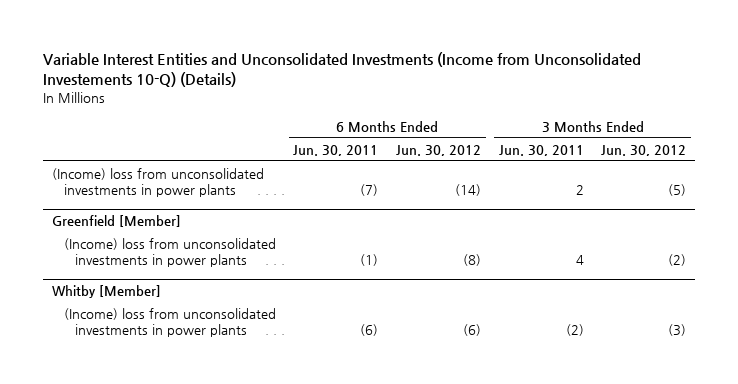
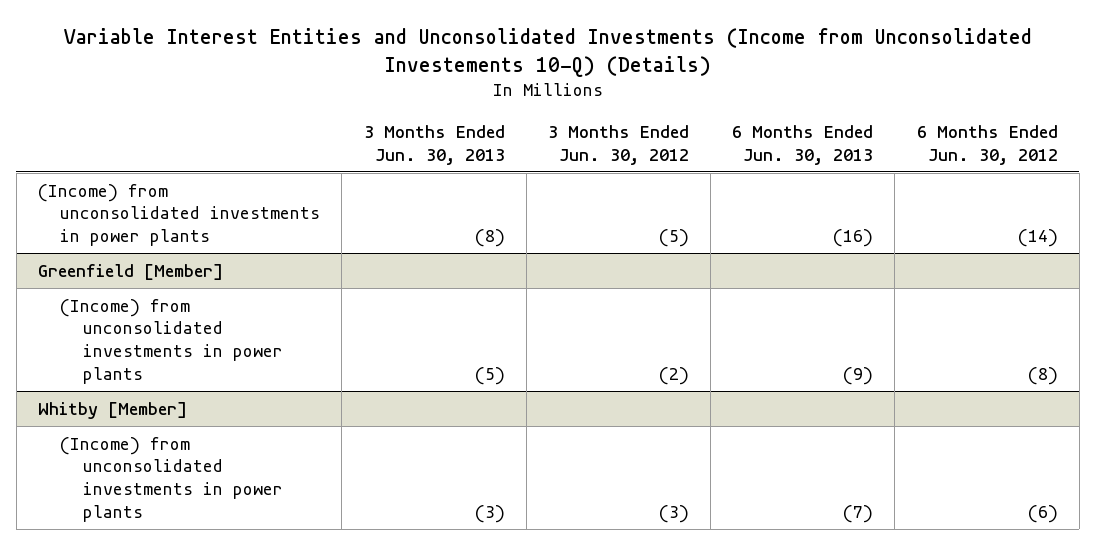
[293,144,379,156] Jun. 30, 2011 -> none
[498,144,584,156] Jun. 30, 2011 -> none
none -> [363,125,505,165] 3 Months Ended Jun. 30, 2013
none -> [732,125,874,165] 6 Months Ended Jun. 30, 2013
[51,168,264,198] (Income) loss from unconsolidated investments in power plants -> [37,183,321,247] (Income) from unconsolidated investments in power plants
[63,238,276,268] (Income) loss from unconsolidated investments in power plants -> [60,298,283,384] (Income) from unconsolidated investments in power plants
[63,308,276,338] (Income) loss from unconsolidated investments in power plants -> [60,436,283,522] (Income) from unconsolidated investments in power plants

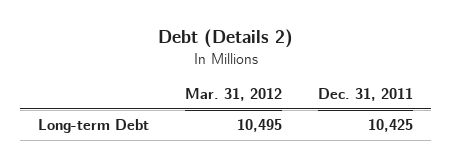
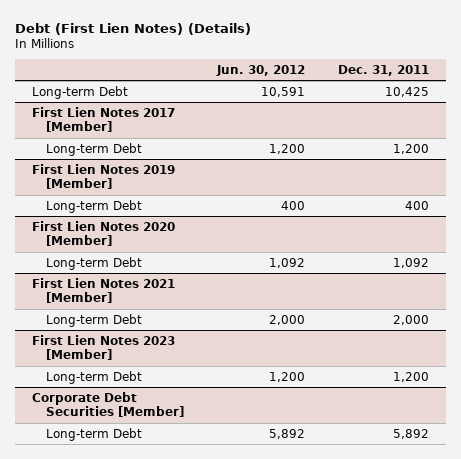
[157,29,293,49] Debt (Details 2) -> [15,22,252,35] Debt (First Lien Notes) (Details)
[185,88,283,102] Mar. 31, 2012 -> none
none -> [215,64,305,76] Jun. 30, 2012
none -> [31,106,175,133] First Lien Notes 2017 [Member]
none -> [45,142,142,156] Long-term Debt
none -> [31,163,175,190] First Lien Notes 2019 [Member]
none -> [45,199,142,213] Long-term Debt
none -> [31,220,175,247] First Lien Notes 2020 [Member]
none -> [45,256,142,270] Long-term Debt
none -> [31,277,175,304] First Lien Notes 2021 [Member]
none -> [45,313,142,327] Long-term Debt
none -> [31,334,175,361] First Lien Notes 2023 [Member]
none -> [45,370,142,384] Long-term Debt
none -> [31,391,184,418] Corporate Debt Securities [Member]
none -> [45,427,142,441] Long-term Debt

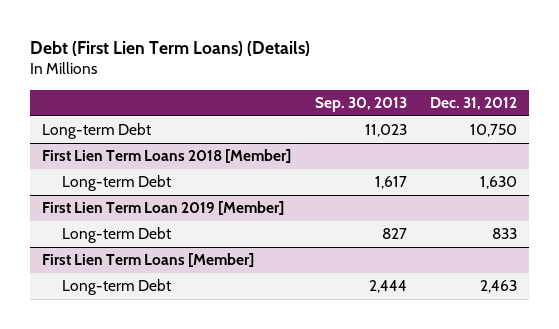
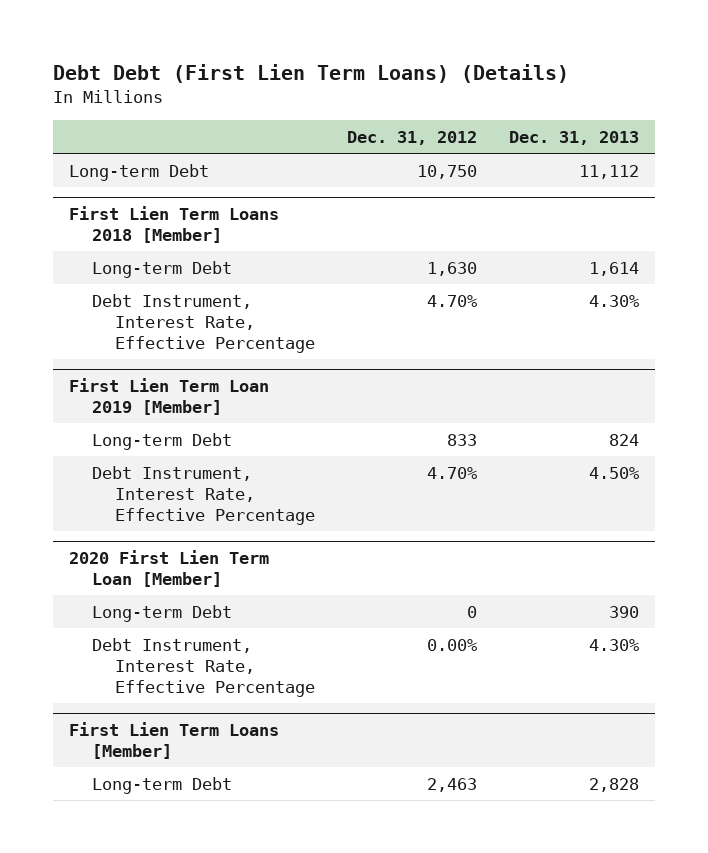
[29,40,310,56] Debt (First Lien Term Loans) (Details) -> [53,64,570,84] Debt Debt (First Lien Term Loans) (Details)
[314,96,407,112] Sep. 30, 2013 -> none
none -> [508,131,639,146] Dec. 31, 2013
none -> [92,293,315,353] Debt Instrument, Interest Rate, Effective Percentage
none -> [92,465,315,525] Debt Instrument, Interest Rate, Effective Percentage
none -> [69,550,270,588] 2020 First Lien Term Loan [Member]
none -> [92,604,233,622] Long-term Debt
none -> [92,637,315,697] Debt Instrument, Interest Rate, Effective Percentage

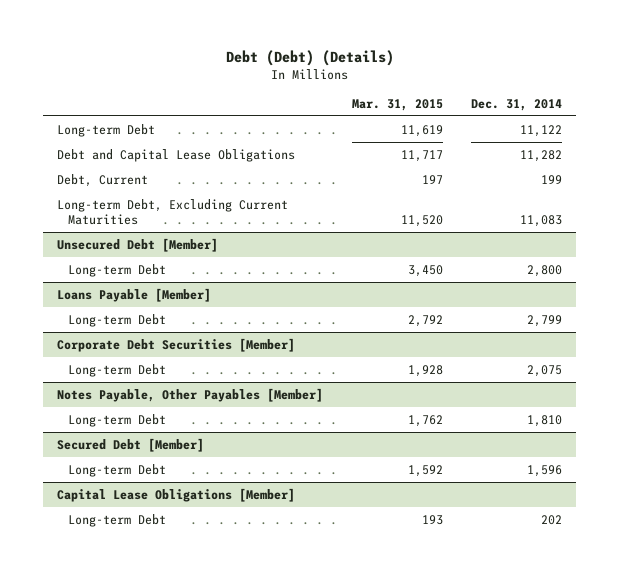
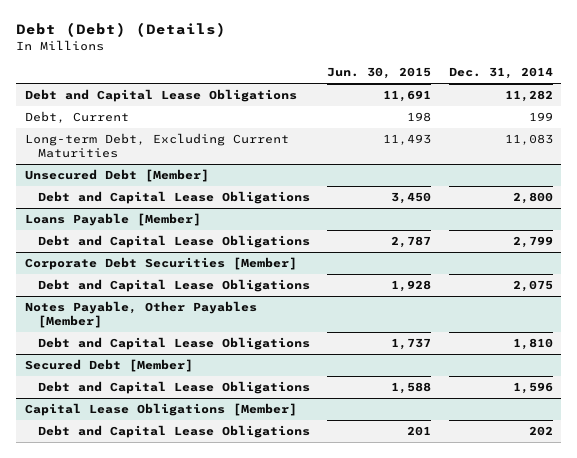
[351,98,443,111] Mar. 31, 2015 -> none
none -> [327,67,432,80] Jun. 30, 2015
[57,123,156,137] Long-term Debt -> none
[68,263,167,277] Long-term Debt -> none
none -> [37,191,310,205] Debt and Capital Lease Obligations
[68,313,167,327] Long-term Debt -> [37,235,310,249] Debt and Capital Lease Obligations
[68,363,167,377] Long-term Debt -> [37,279,310,293] Debt and Capital Lease Obligations
[68,413,167,427] Long-term Debt -> [37,337,310,351] Debt and Capital Lease Obligations
[68,463,167,477] Long-term Debt -> [37,381,310,395] Debt and Capital Lease Obligations
[68,513,167,527] Long-term Debt -> none
none -> [37,425,310,439] Debt and Capital Lease Obligations

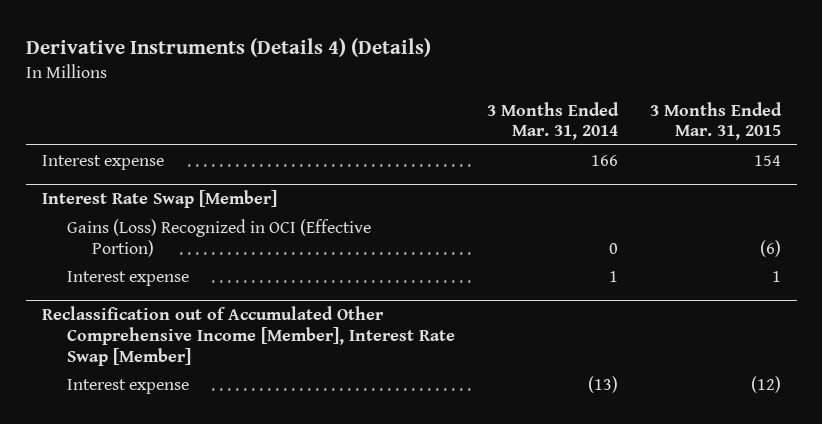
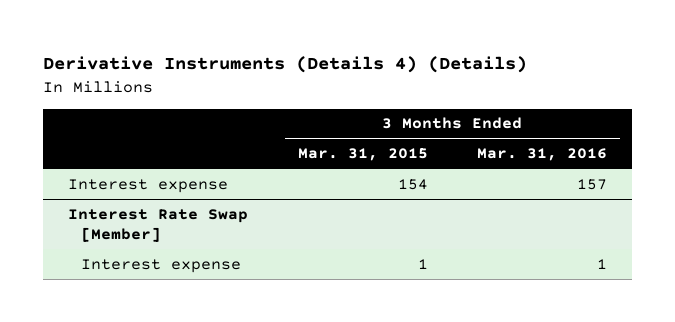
[486,101,619,141] 3 Months Ended Mar. 31, 2014 -> none
none -> [477,148,608,162] Mar. 31, 2016
[66,218,371,257] Gains (Loss) Recognized in OCI (Effective Portion) -> none
[41,306,455,366] Reclassification out of Accumulated Other Comprehensive Income [Member], Interest Rate Swap [Member] -> none
[66,378,189,394] Interest expense -> none

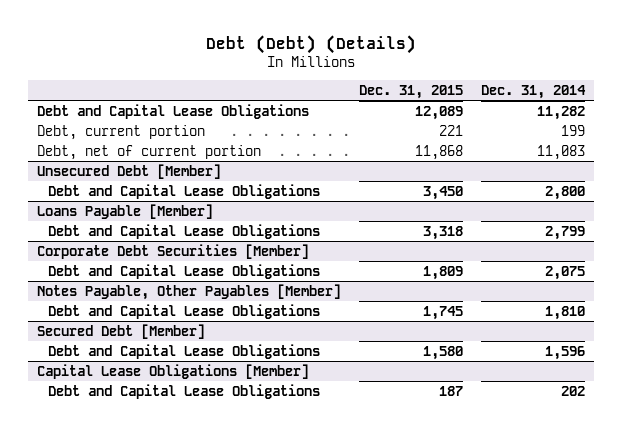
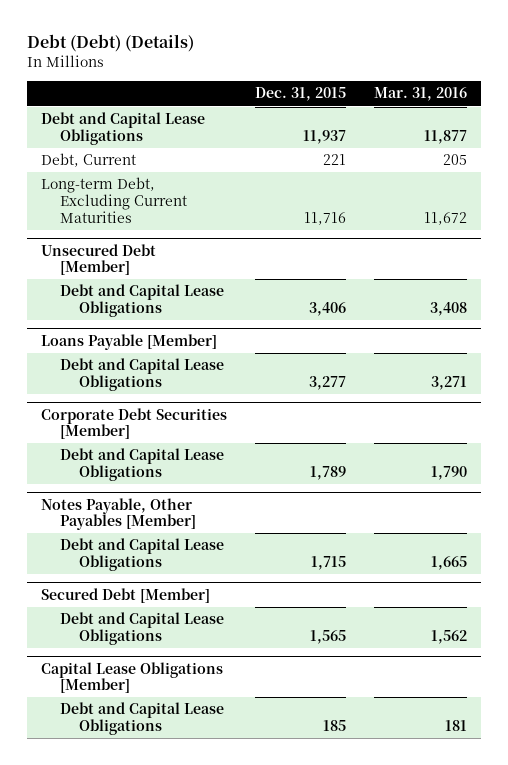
[481,85,587,100] Dec. 31, 2014 -> none
none -> [373,87,467,102] Mar. 31, 2016
[414,105,463,120] 12,089 -> [302,129,346,144] 11,937
[36,124,205,140] Debt, current portion -> [40,153,136,168] Debt, Current
[36,144,261,160] Debt, net of current portion -> [40,177,187,223] Long-term Debt, Excluding Current Maturities
[414,144,463,160] 11,868 -> [303,211,346,225] 11,716
[422,185,463,200] 3,450 -> [308,301,346,316] 3,406
[422,225,463,240] 3,318 -> [308,375,346,390] 3,277
[422,265,463,280] 1,809 -> [309,465,346,480] 1,789
[422,305,463,320] 1,745 -> [310,555,346,570] 1,715
[422,345,463,360] 1,580 -> [309,629,346,644] 1,565
[438,385,463,396] 187 -> [322,719,346,731] 185

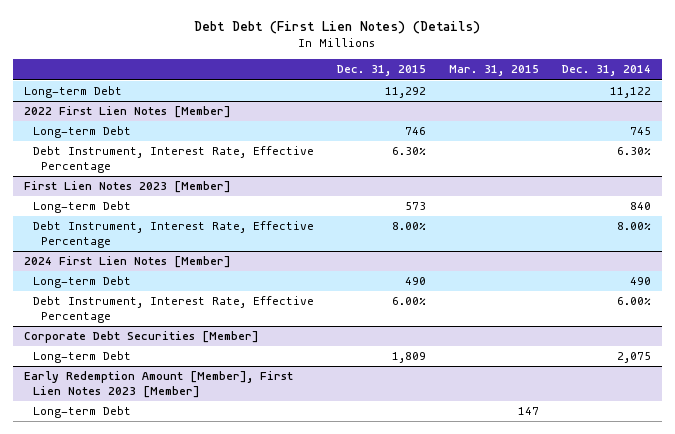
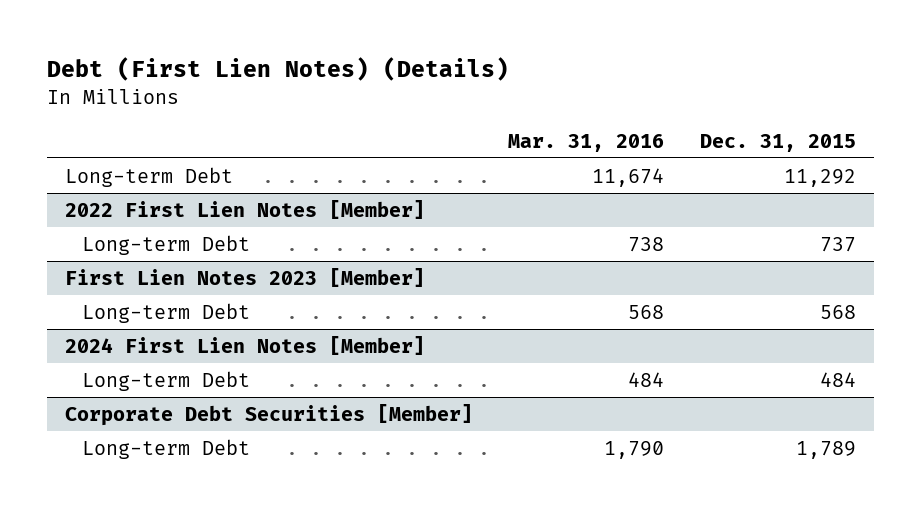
[194,21,481,35] Debt Debt (First Lien Notes) (Details) -> [46,57,509,82] Debt (First Lien Notes) (Details)
[448,65,539,77] Mar. 31, 2015 -> none
[561,65,651,77] Dec. 31, 2014 -> none
none -> [508,133,665,152] Mar. 31, 2016
[32,146,314,174] Debt Instrument, Interest Rate, Effective Percentage -> none
[404,127,426,136] 746 -> [819,237,856,253] 737
[32,221,314,249] Debt Instrument, Interest Rate, Effective Percentage -> none
[404,202,426,211] 573 -> [819,305,856,320] 568
[32,296,314,324] Debt Instrument, Interest Rate, Effective Percentage -> none
[404,277,426,286] 490 -> [819,372,856,388] 484
[24,371,294,399] Early Redemption Amount [Member], First Lien Notes 2023 [Member] -> none
[32,406,131,419] Long-term Debt -> none
[391,352,426,364] 1,809 -> [795,441,856,460] 1,789

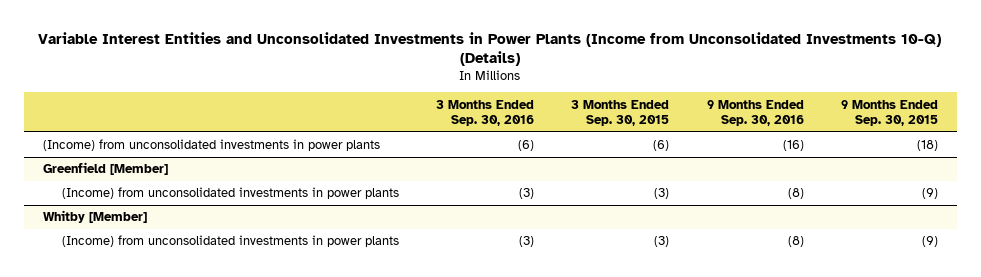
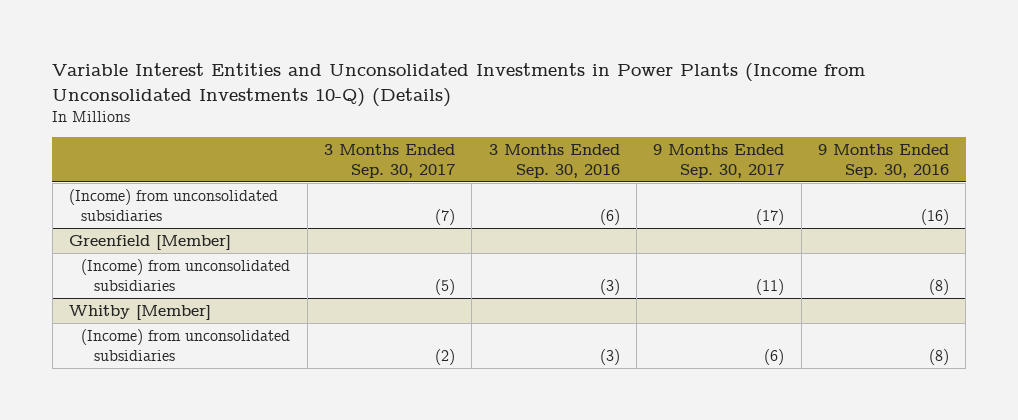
[571,99,670,127] 3 Months Ended Sep. 30, 2015 -> none
[841,99,939,127] 9 Months Ended Sep. 30, 2015 -> none
none -> [324,143,456,178] 3 Months Ended Sep. 30, 2017
none -> [653,143,785,178] 9 Months Ended Sep. 30, 2017
[42,139,380,152] (Income) from unconsolidated investments in power plants -> [68,188,278,221] (Income) from unconsolidated subsidiaries
[61,187,399,200] (Income) from unconsolidated investments in power plants -> [81,258,291,291] (Income) from unconsolidated subsidiaries
[61,235,399,248] (Income) from unconsolidated investments in power plants -> [81,328,291,361] (Income) from unconsolidated subsidiaries

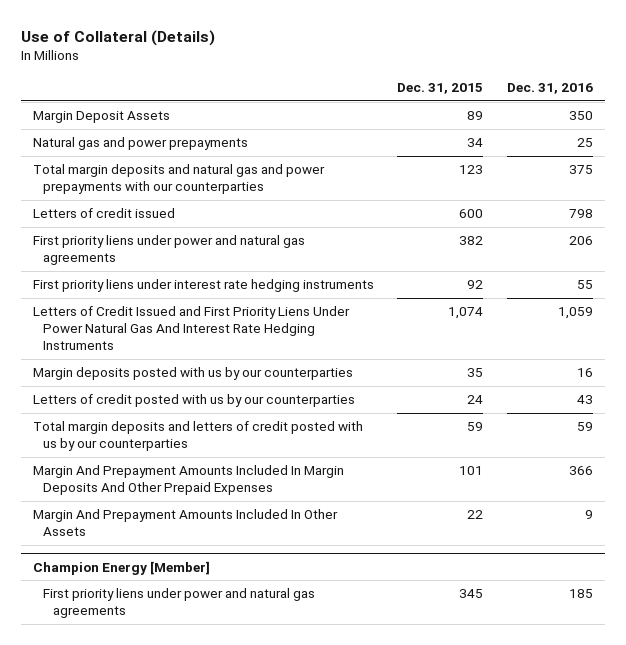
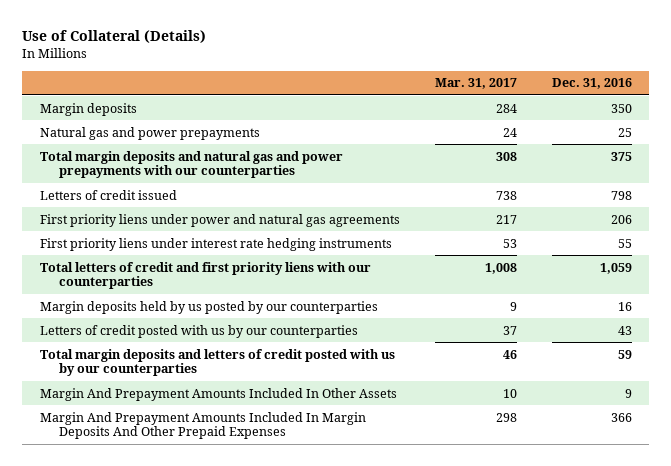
[397,83,484,95] Dec. 31, 2015 -> none
none -> [434,78,517,90] Mar. 31, 2017
[32,111,170,124] Margin Deposit Assets -> [39,102,137,116] Margin deposits
[32,306,350,350] Letters of Credit Issued and First Priority Liens Under Power Natural Gas And Interest Rate Hedging Instruments -> [39,261,371,290] Total letters of credit and first priority liens with our counterparties
[32,367,353,381] Margin deposits posted with us by our counterparties -> [39,300,378,314] Margin deposits held by us posted by our counterparties
[32,560,210,575] Champion Energy [Member] -> none
[42,588,315,619] First priority liens under power and natural gas agreements -> none
[32,465,344,496] Margin And Prepayment Amounts Included In Margin Deposits And Other Prepaid Expenses -> [39,411,366,440] Margin And Prepayment Amounts Included In Margin Deposits And Other Prepaid Expenses

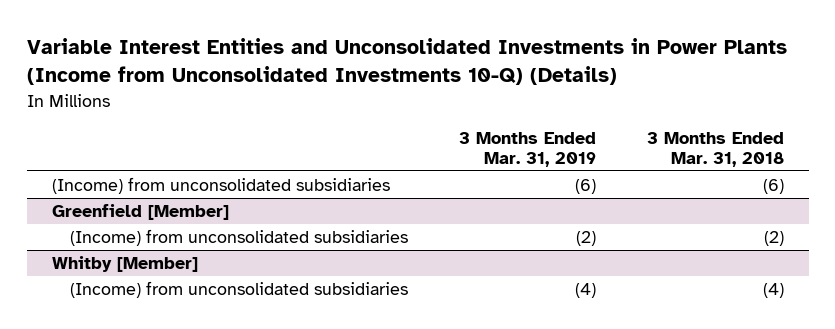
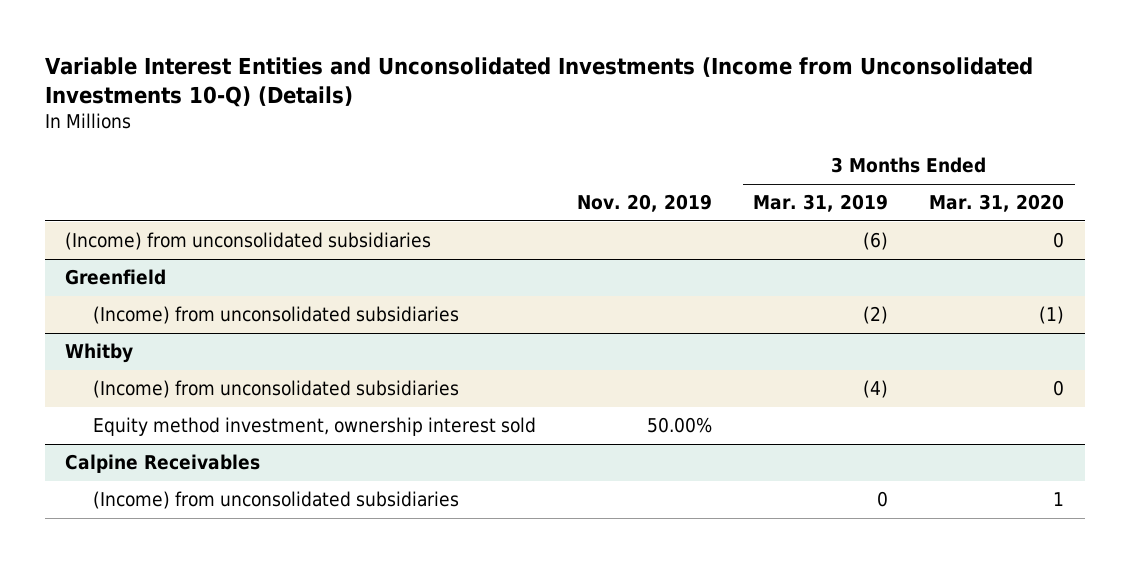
[26,38,787,86] Variable Interest Entities and Unconsolidated Investments in Power Plants (Income from Unconsolidated Investments 10-Q) (Details) -> [44,56,1033,108] Variable Interest Entities and Unconsolidated Investments (Income from Unconsolidated Investments 10-Q) (Details)
[646,131,784,168] 3 Months Ended Mar. 31, 2018 -> none
none -> [577,194,713,213] Nov. 20, 2019
none -> [929,194,1065,213] Mar. 31, 2020
[51,203,229,220] Greenfield [Member] -> [65,269,167,286] Greenfield
[51,255,198,272] Whitby [Member] -> [65,343,134,364] Whitby
none -> [92,417,536,437] Equity method investment, ownership interest sold
none -> [65,454,261,474] Calpine Receivables
none -> [92,491,459,510] (Income) from unconsolidated subsidiaries

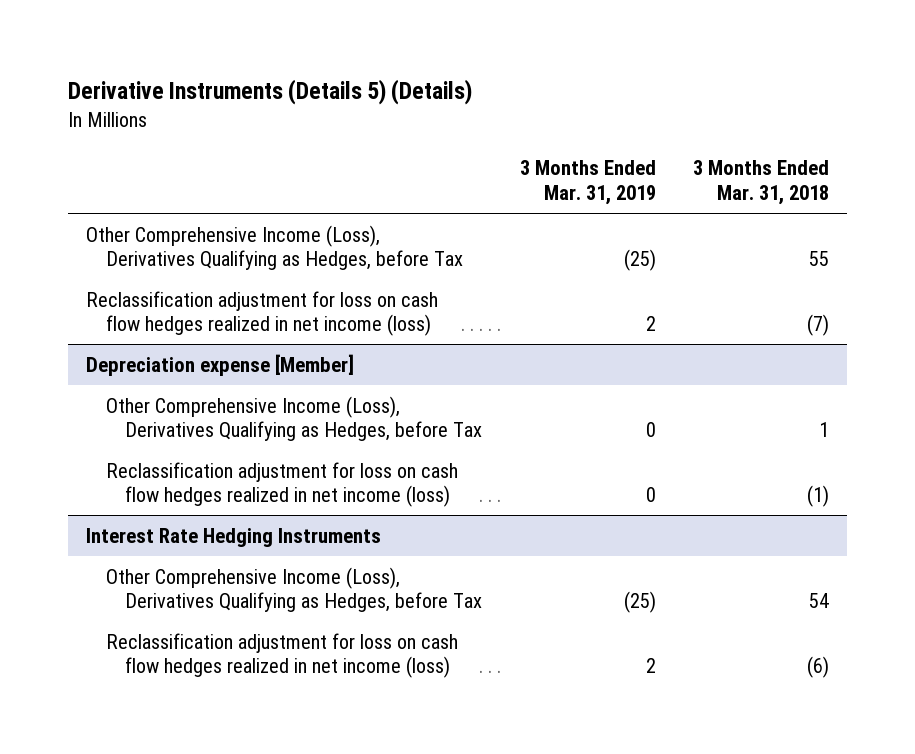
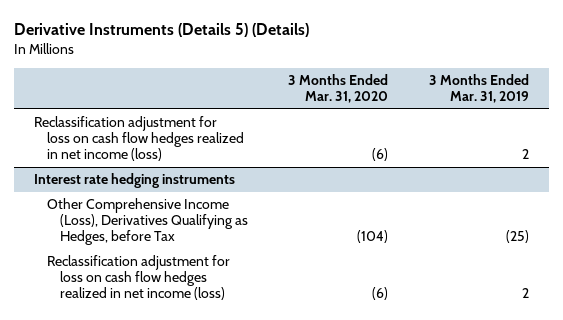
[692,160,829,206] 3 Months Ended Mar. 31, 2018 -> none
none -> [288,74,389,104] 3 Months Ended Mar. 31, 2020
[86,224,463,271] Other Comprehensive Income (Loss), Derivatives Qualifying as Hedges, before Tax -> none
[86,353,355,376] Depreciation expense [Member] -> none
[105,395,483,442] Other Comprehensive Income (Loss), Derivatives Qualifying as Hedges, before Tax -> none
[105,461,458,508] Reclassification adjustment for loss on cash flow hedges realized in net income (loss) -> none
[86,527,382,547] Interest Rate Hedging Instruments -> [34,173,236,189] Interest rate hedging instruments

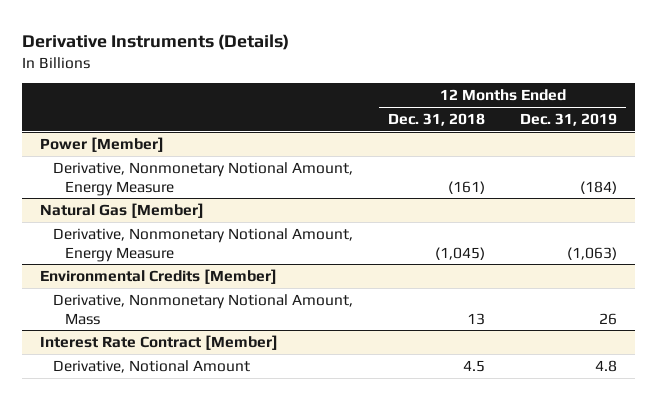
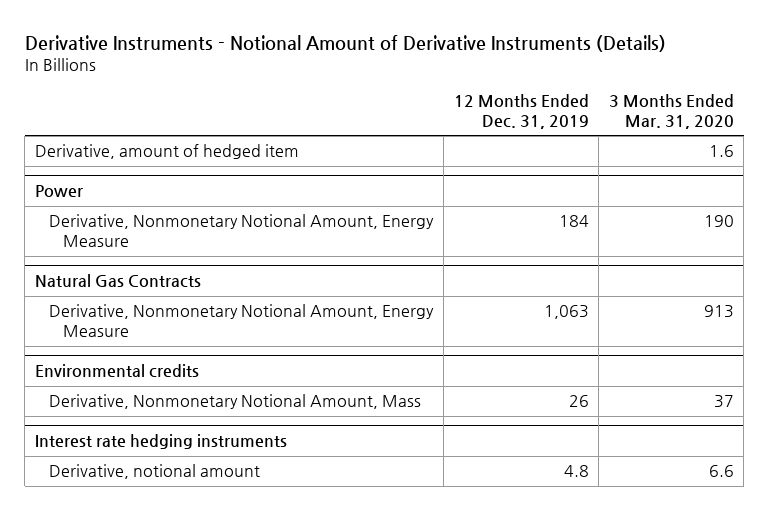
[22,33,290,50] Derivative Instruments (Details) -> [24,35,666,53] Derivative Instruments - Notional Amount of Derivative Instruments (Details)
[387,112,485,126] Dec. 31, 2018 -> none
none -> [608,94,734,129] 3 Months Ended Mar. 31, 2020
none -> [35,144,300,160] Derivative, amount of hedged item
[40,136,165,152] Power [Member] -> [35,185,84,198] Power
[580,180,618,194] (184) -> [558,215,589,228] 184
[40,202,205,218] Natural Gas [Member] -> [35,274,202,289] Natural Gas Contracts
[567,246,618,260] (1,063) -> [543,305,589,320] 1,063
[40,268,278,284] Environmental Credits [Member] -> [35,364,200,379] Environmental credits
[40,334,279,350] Interest Rate Contract [Member] -> [35,434,288,450] Interest rate hedging instruments
[52,359,250,373] Derivative, Notional Amount -> [49,464,261,480] Derivative, notional amount

